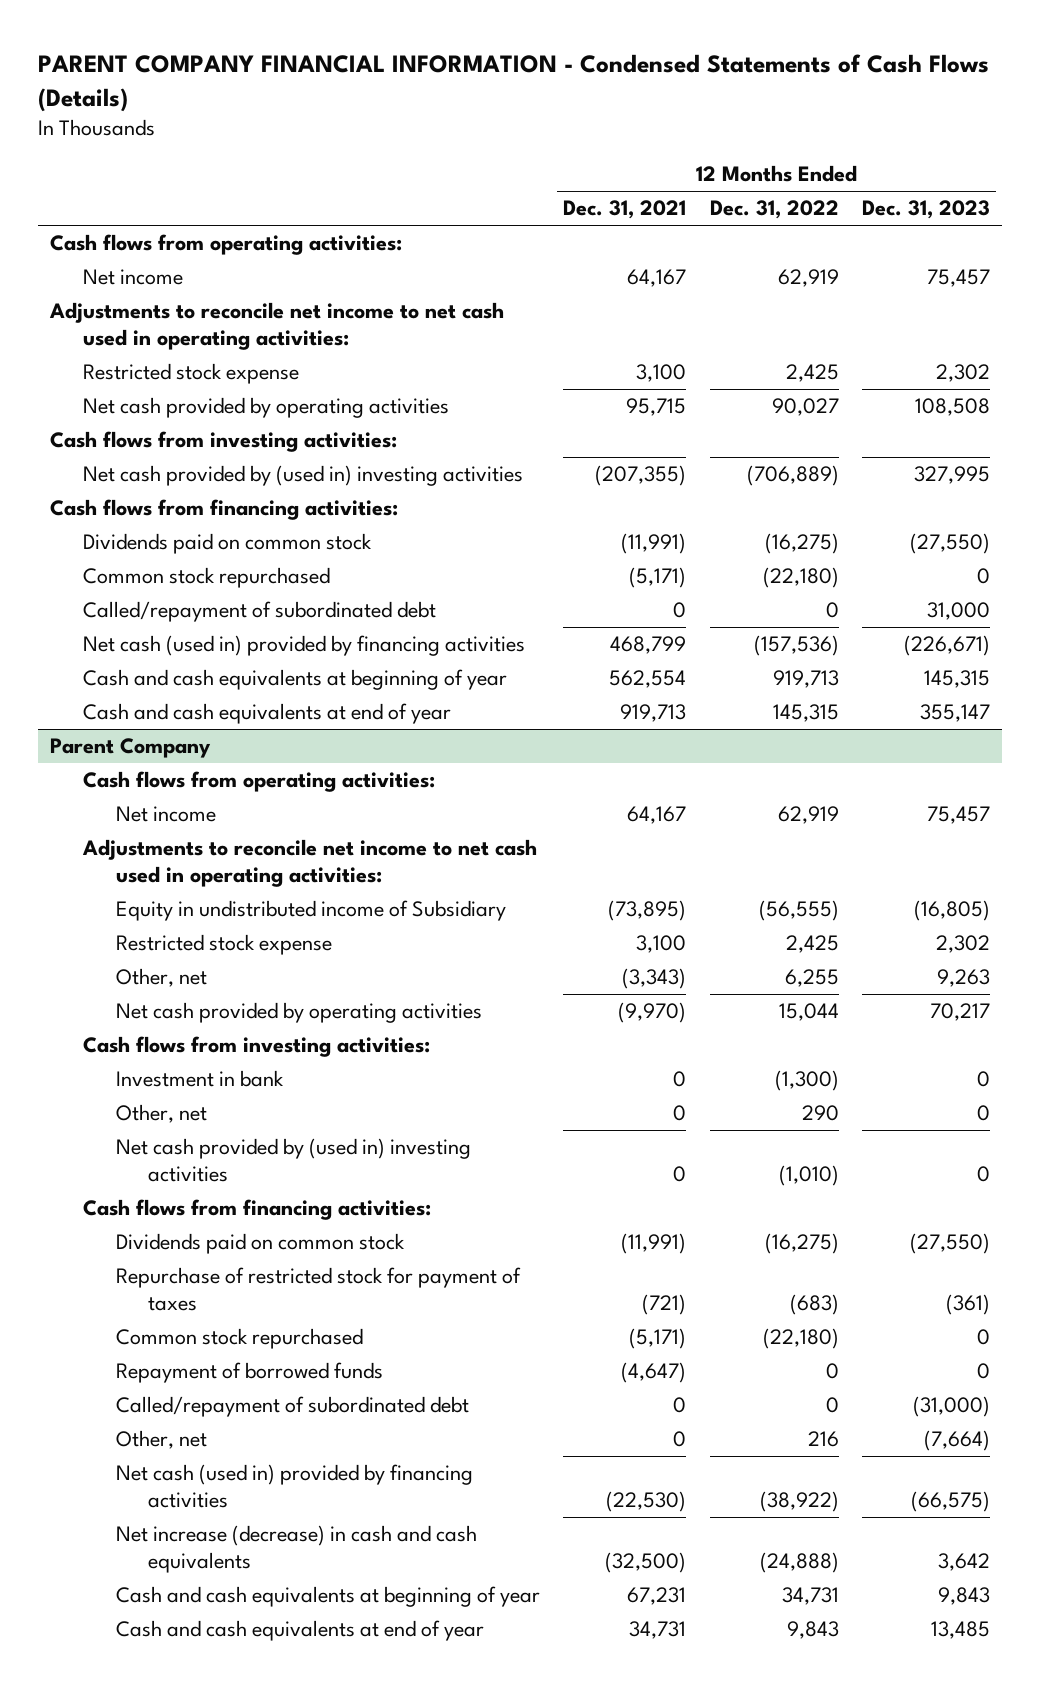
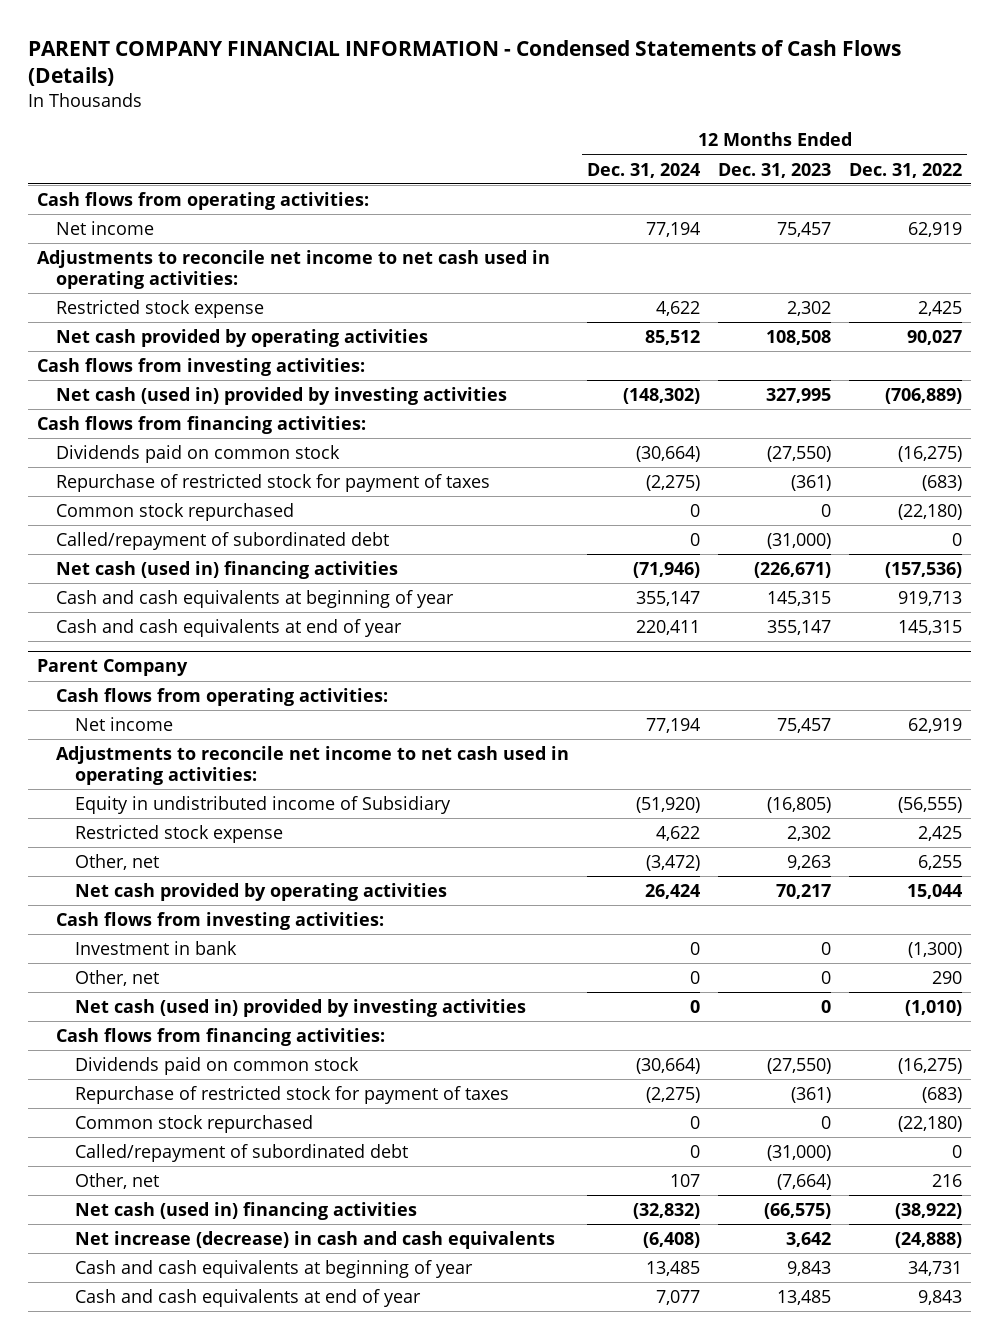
[563,200,687,220] Dec. 31, 2021 -> none
none -> [586,162,700,178] Dec. 31, 2024
[82,465,523,487] Net cash provided by (used in) investing activities -> [55,387,507,406] Net cash (used in) provided by investing activities
none -> [55,474,490,493] Repurchase of restricted stock for payment of taxes
[927,602,991,621] 31,000 -> [767,533,832,550] (31,000)
[82,635,525,657] Net cash (used in) provided by financing activities -> [55,561,398,580] Net cash (used in) financing activities
[115,1138,471,1182] Net cash provided by (used in) investing activities -> [74,999,526,1018] Net cash (used in) provided by investing activities
[115,1362,383,1384] Repayment of borrowed funds -> none
[115,1464,473,1508] Net cash (used in) provided by financing activities -> [74,1202,417,1221] Net cash (used in) financing activities

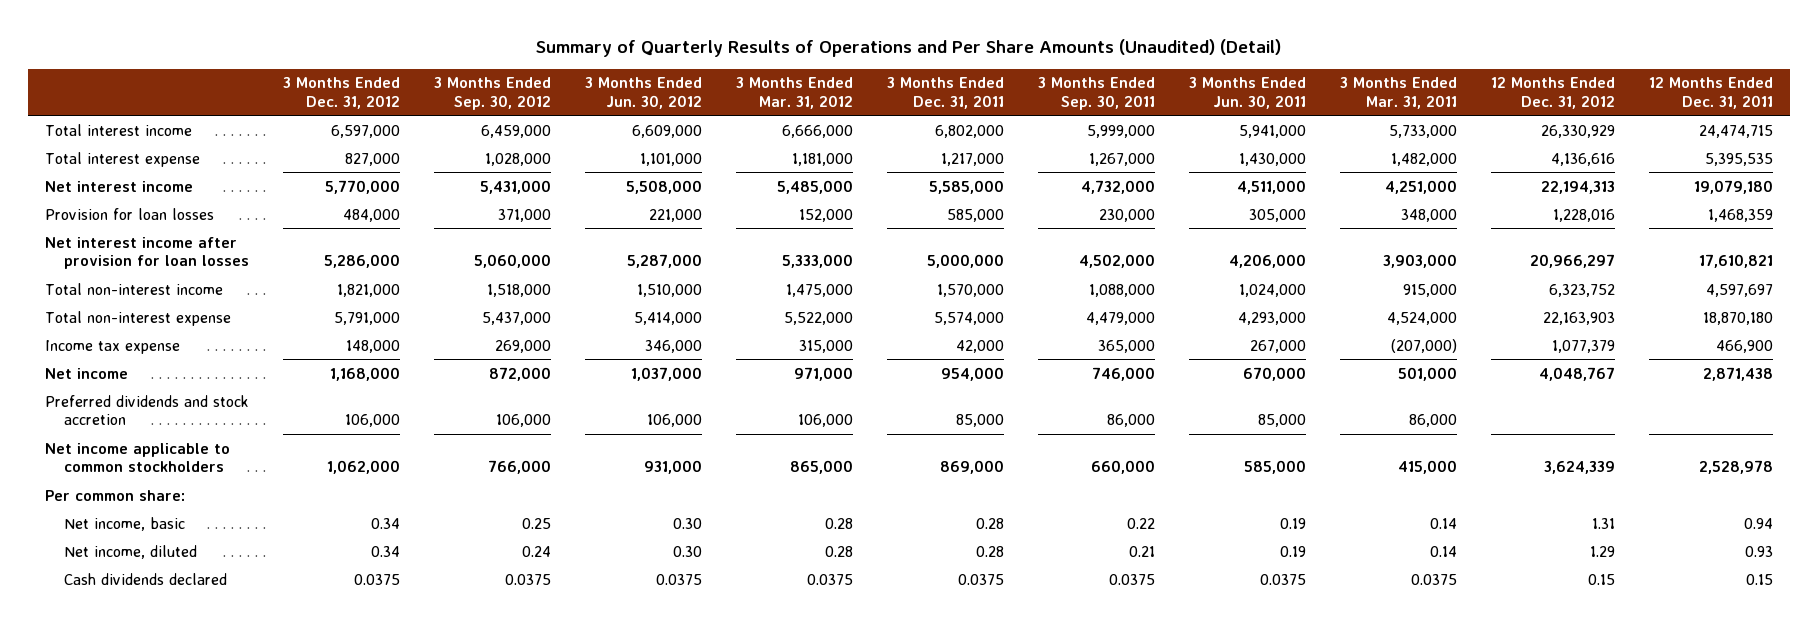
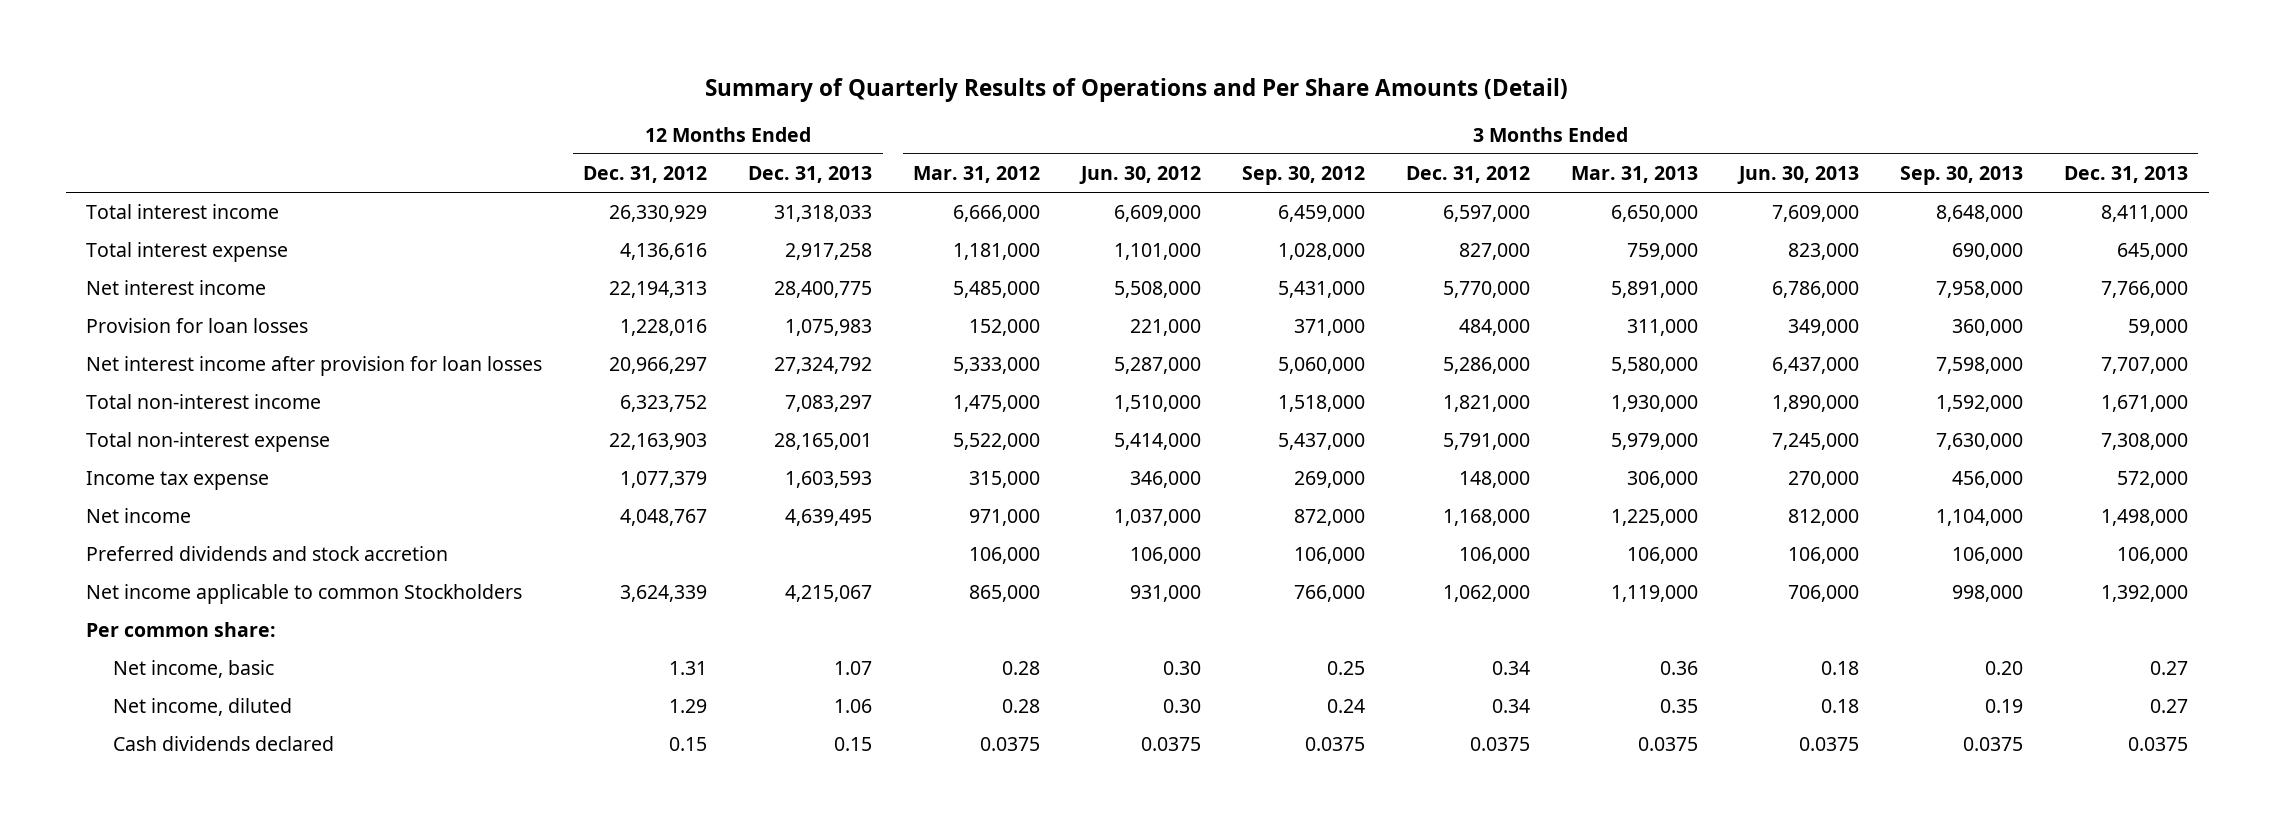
[535,38,1281,57] Summary of Quarterly Results of Operations and Per Share Amounts (Unaudited) (Detail) -> [705,78,1569,103] Summary of Quarterly Results of Operations and Per Share Amounts (Detail)
[886,77,1004,109] 3 Months Ended Dec. 31, 2011 -> none
[1037,77,1155,110] 3 Months Ended Sep. 30, 2011 -> none
[1188,77,1306,109] 3 Months Ended Jun. 30, 2011 -> none
[1339,77,1457,109] 3 Months Ended Mar. 31, 2011 -> none
[1648,77,1773,109] 12 Months Ended Dec. 31, 2011 -> none
none -> [748,166,873,184] Dec. 31, 2013
none -> [1571,166,1699,184] Mar. 31, 2013
none -> [1737,166,1860,185] Jun. 30, 2013
none -> [1900,166,2024,186] Sep. 30, 2013
none -> [2064,166,2189,184] Dec. 31, 2013
[44,442,230,473] Net income applicable to common stockholders -> [86,584,523,605] Net income applicable to common Stockholders

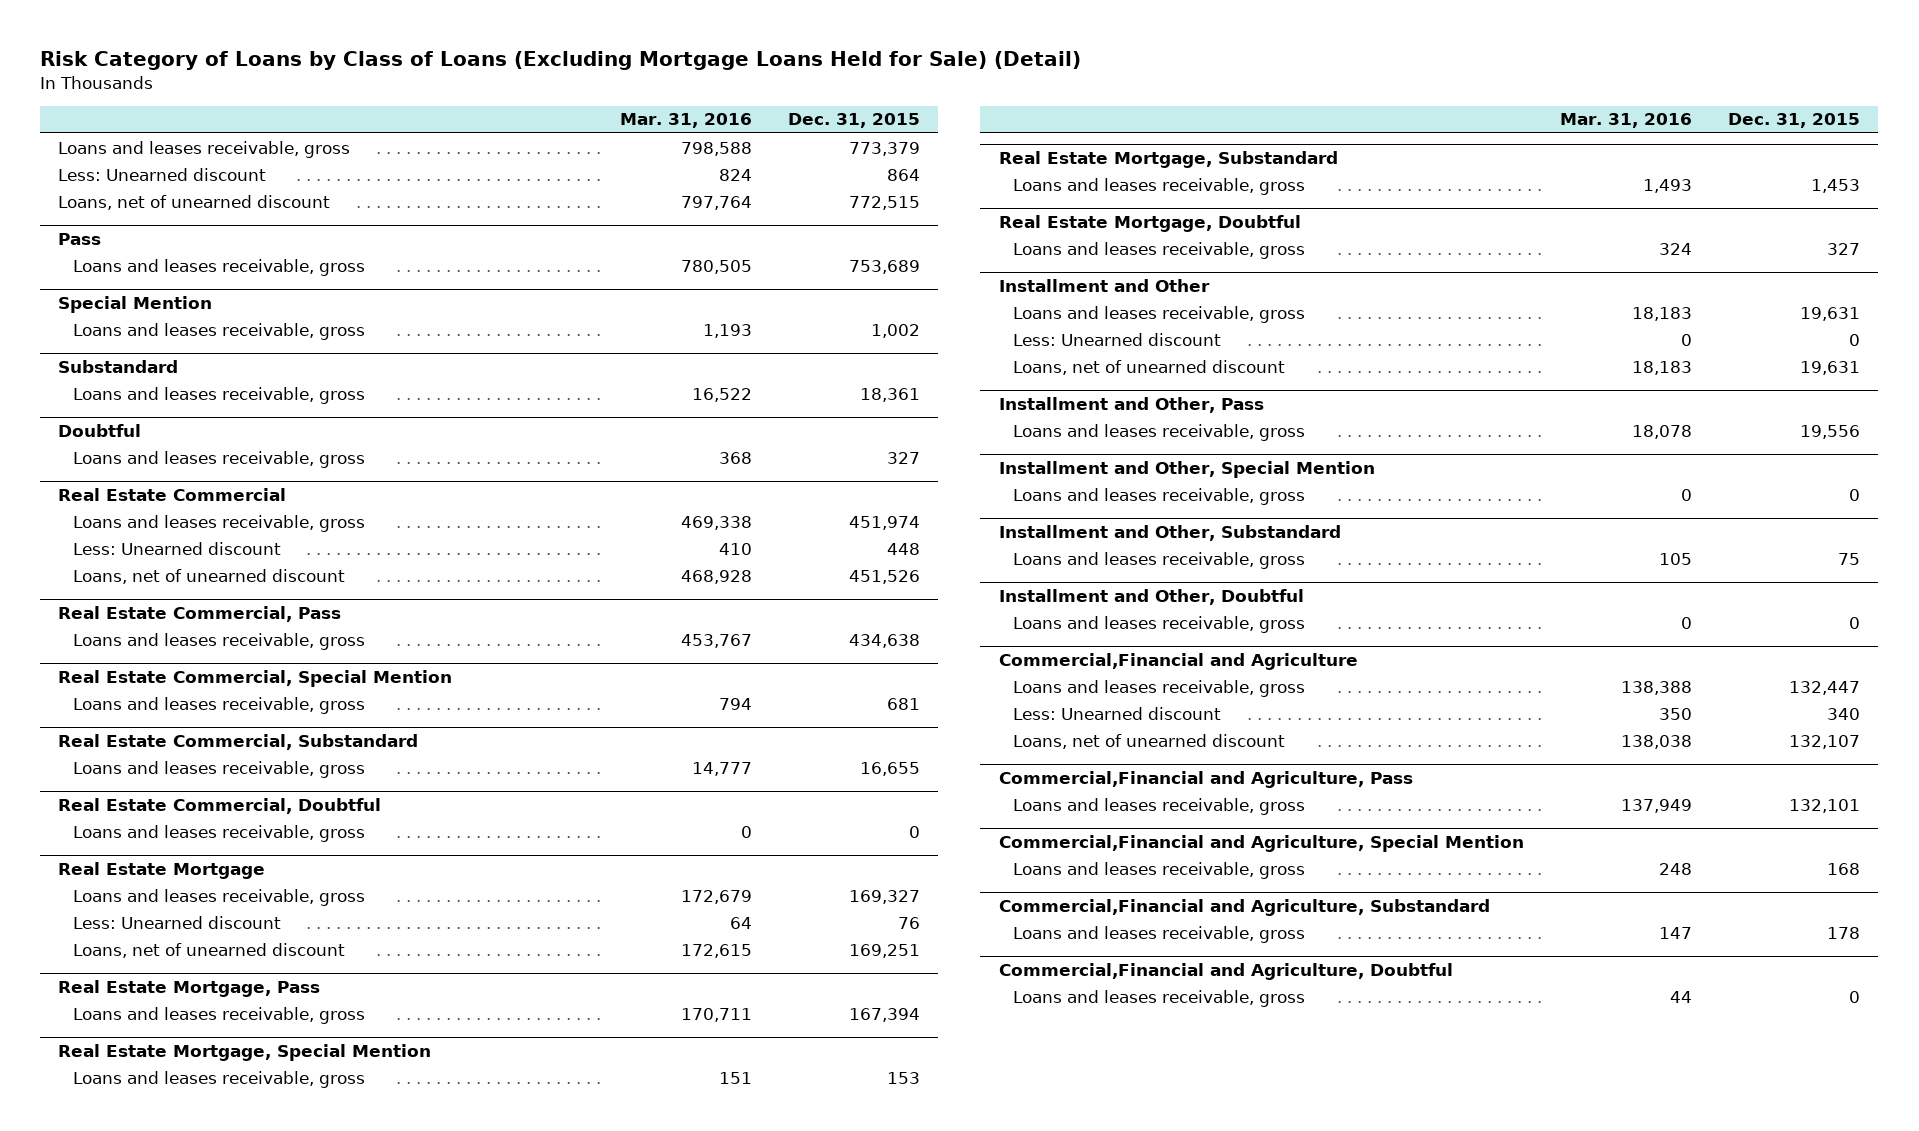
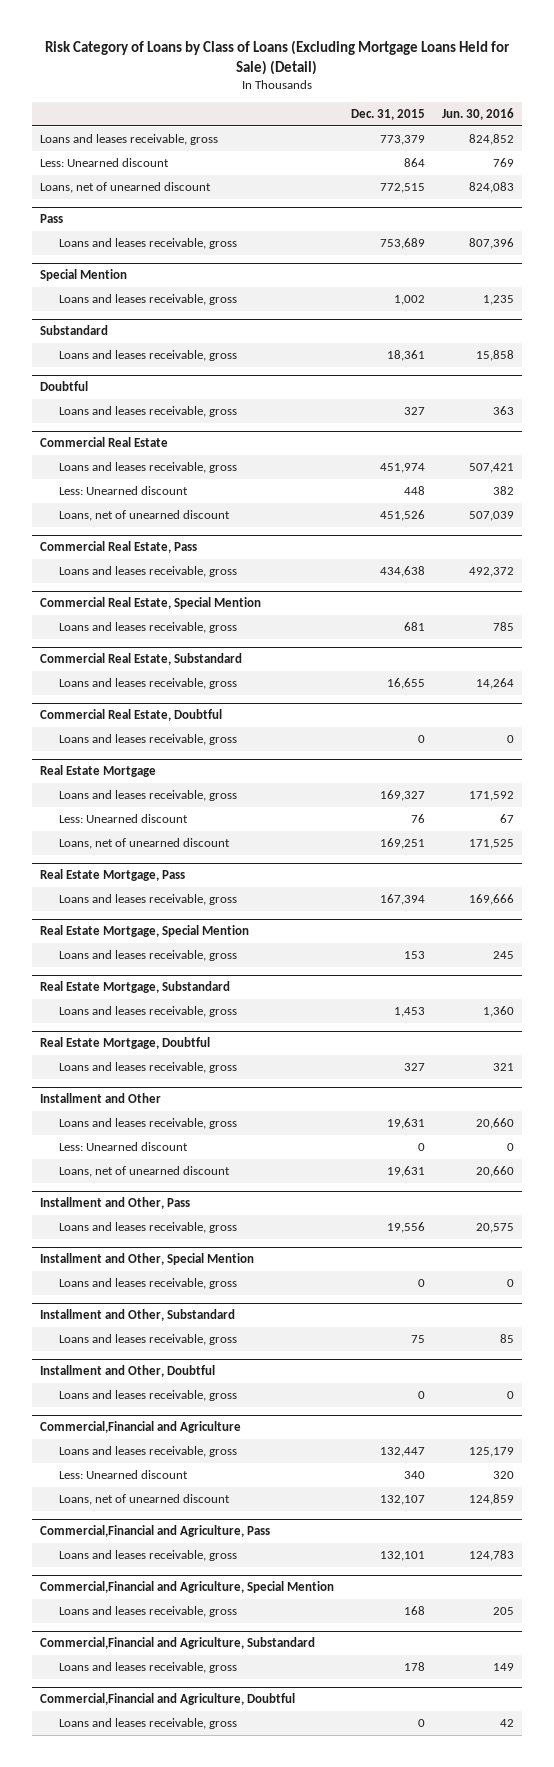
[619,113,752,129] Mar. 31, 2016 -> none
none -> [441,107,514,120] Jun. 30, 2016
[58,487,287,501] Real Estate Commercial -> [40,437,169,448] Commercial Real Estate
[58,605,342,622] Real Estate Commercial, Pass -> [40,541,198,554] Commercial Real Estate, Pass
[58,669,453,687] Real Estate Commercial, Special Mention -> [40,597,262,610] Commercial Real Estate, Special Mention
[58,733,419,750] Real Estate Commercial, Substandard -> [40,653,243,666] Commercial Real Estate, Substandard
[58,797,382,814] Real Estate Commercial, Doubtful -> [40,709,223,722] Commercial Real Estate, Doubtful

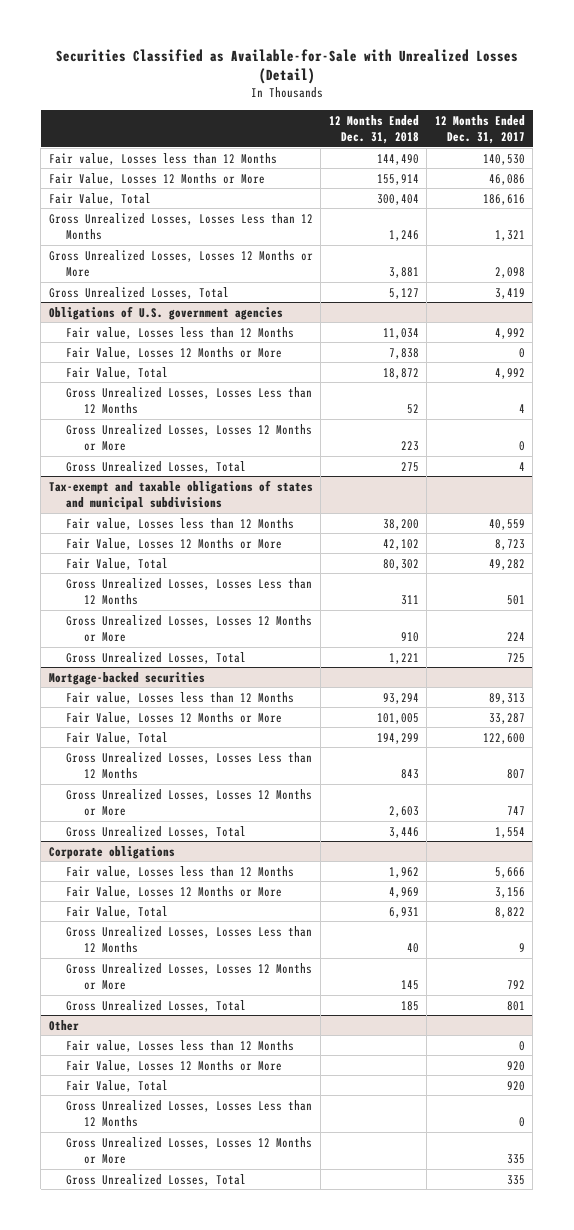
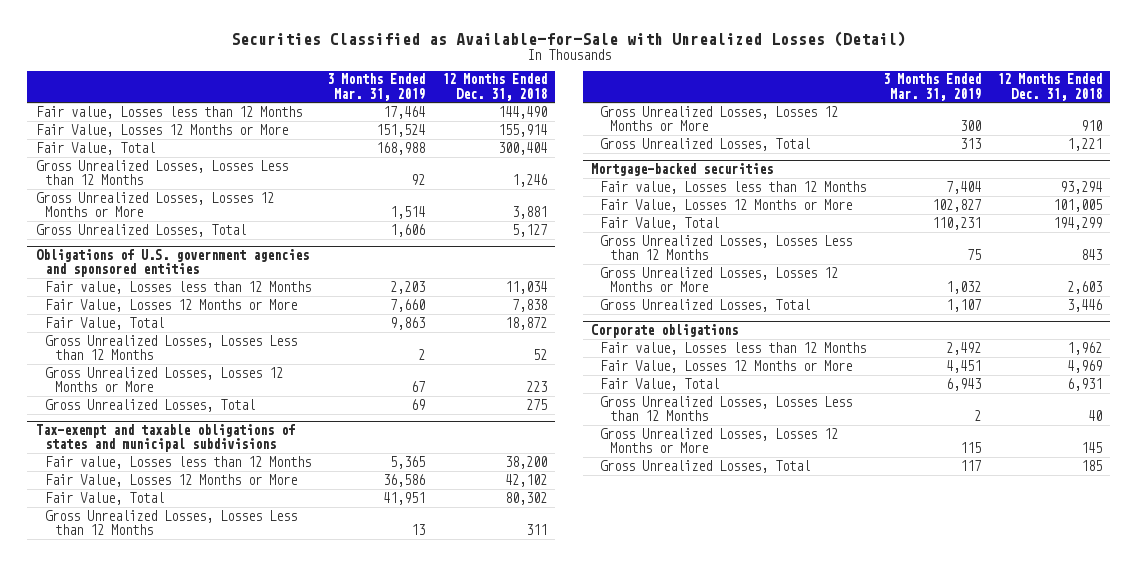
[434,114,525,144] 12 Months Ended Dec. 31, 2017 -> none
none -> [327,73,426,101] 3 Months Ended Mar. 31, 2019
[48,305,283,320] Obligations of U.S. government agencies -> [35,248,309,278] Obligations of U.S. government agencies and sponsored entities
[48,1019,79,1031] Other -> none
[66,1039,295,1052] Fair value, Losses less than 12 Months -> none
[66,1059,283,1072] Fair Value, Losses 12 Months or More -> none
[66,1079,169,1092] Fair Value, Total -> none
[66,1099,313,1127] Gross Unrealized Losses, Losses Less than 12 Months -> none
[66,1136,313,1164] Gross Unrealized Losses, Losses 12 Months or More -> none
[66,1173,247,1186] Gross Unrealized Losses, Total -> none

